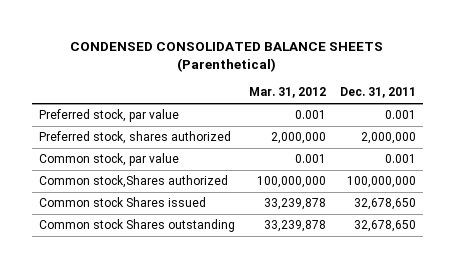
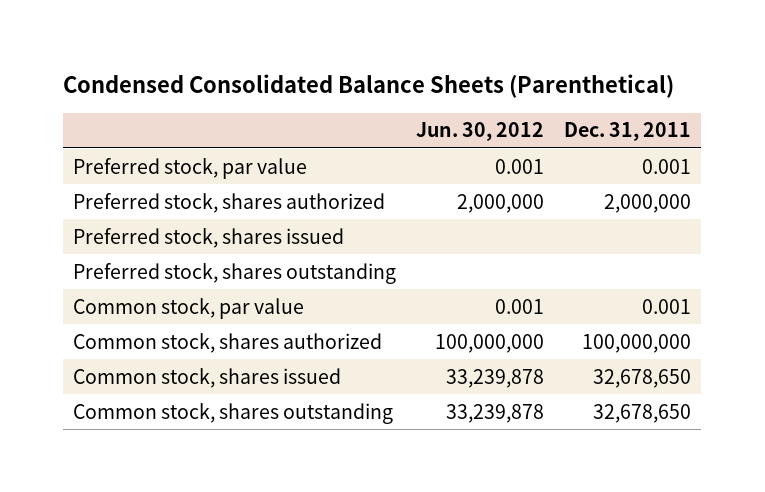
[70,41,384,73] CONDENSED CONSOLIDATED BALANCE SHEETS (Parenthetical) -> [63,74,675,99] Condensed Consolidated Balance Sheets (Parenthetical)
[248,87,326,99] Mar. 31, 2012 -> none
none -> [416,122,545,142] Jun. 30, 2012
none -> [73,227,345,248] Preferred stock, shares issued
none -> [73,262,397,284] Preferred stock, shares outstanding
[39,175,229,189] Common stock,Shares authorized -> [73,332,383,353] Common stock, shares authorized
[39,197,207,208] Common stock Shares issued -> [73,367,342,388] Common stock, shares issued
[39,219,236,233] Common stock Shares outstanding -> [73,402,394,424] Common stock, shares outstanding

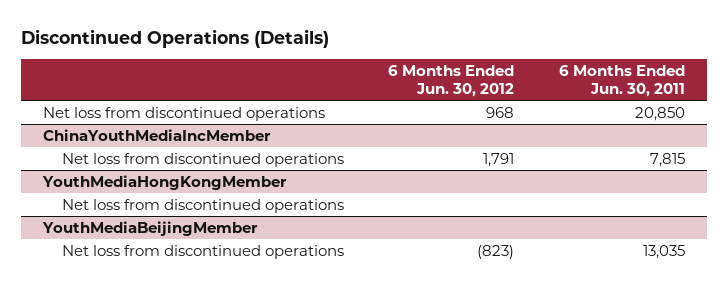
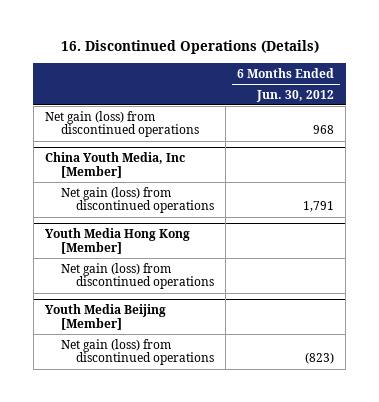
[20,29,329,49] Discontinued Operations (Details) -> [60,40,319,55] 16. Discontinued Operations (Details)
[559,65,686,97] 6 Months Ended Jun. 30, 2011 -> none
[43,128,272,141] ChinaYouthMediaIncMember -> none
[42,174,288,190] YouthMediaHongKongMember -> none
[42,220,259,236] YouthMediaBeijingMember -> none
[43,106,326,121] Net loss from discontinued operations -> [44,110,199,138] Net gain (loss) from discontinued operations
none -> [44,152,185,179] China Youth Media, Inc [Member]
[61,152,344,167] Net loss from discontinued operations -> [60,186,215,214] Net gain (loss) from discontinued operations
none -> [44,228,190,255] Youth Media Hong Kong [Member]
[61,198,344,213] Net loss from discontinued operations -> [60,262,215,290] Net gain (loss) from discontinued operations
none -> [44,304,166,331] Youth Media Beijing [Member]
[61,244,344,259] Net loss from discontinued operations -> [60,338,215,366] Net gain (loss) from discontinued operations

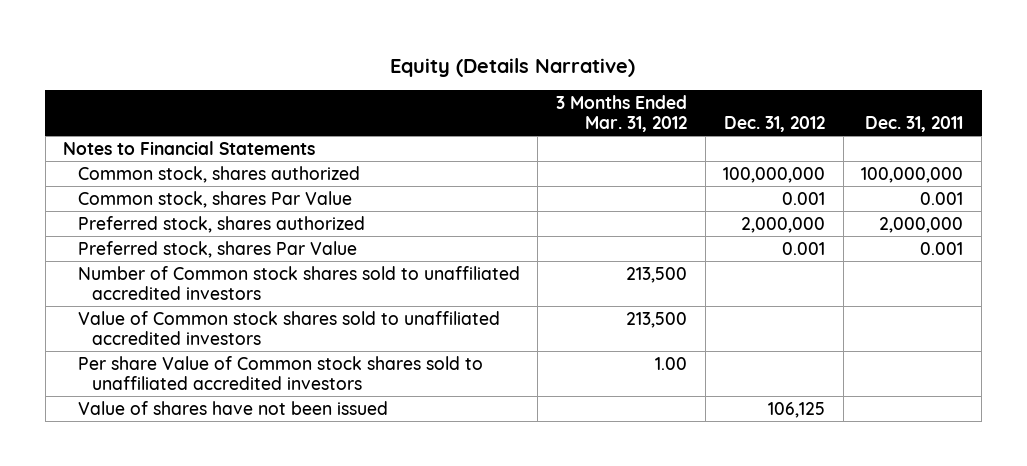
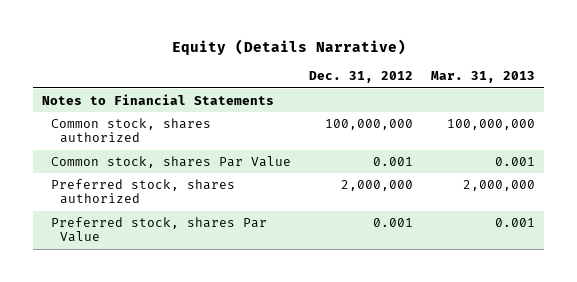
[555,94,687,133] 3 Months Ended Mar. 31, 2012 -> none
[865,116,964,133] Dec. 31, 2011 -> none
none -> [431,71,536,84] Mar. 31, 2013
[77,265,520,301] Number of Common stock shares sold to unaffiliated accredited investors -> none
[77,310,500,346] Value of Common stock shares sold to unaffiliated accredited investors -> none
[77,355,483,391] Per share Value of Common stock shares sold to unaffiliated accredited investors -> none
[77,400,388,415] Value of shares have not been issued -> none

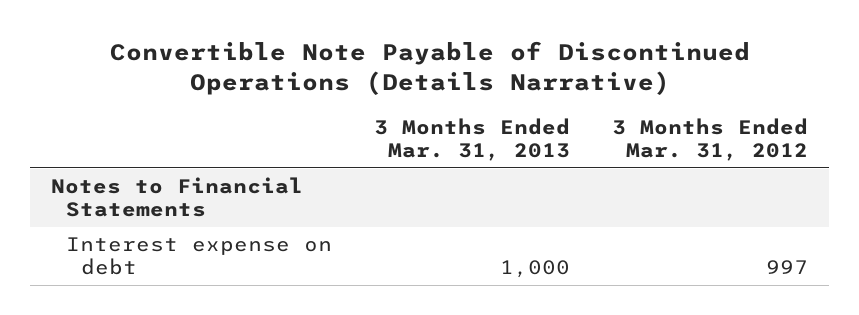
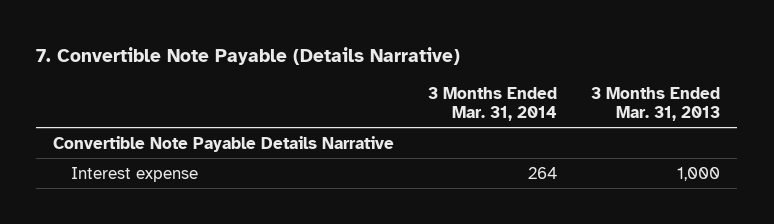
[109,41,750,96] Convertible Note Payable of Discontinued Operations (Details Narrative) -> [36,47,461,66] 7. Convertible Note Payable (Details Narrative)
[611,118,808,162] 3 Months Ended Mar. 31, 2012 -> none
none -> [428,87,558,122] 3 Months Ended Mar. 31, 2014
[51,177,304,218] Notes to Financial Statements -> none
none -> [53,135,395,152] Convertible Note Payable Details Narrative
[65,237,332,276] Interest expense on debt -> [70,166,198,182] Interest expense

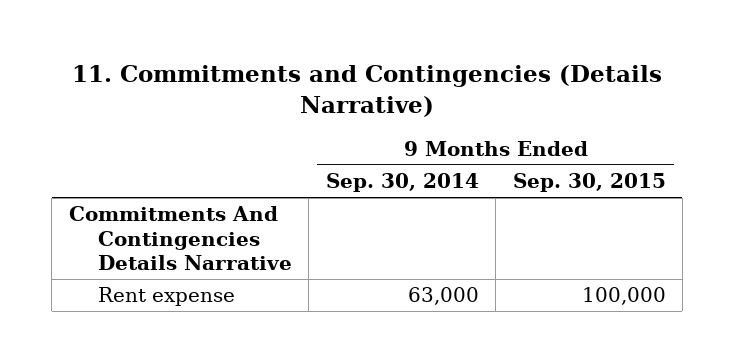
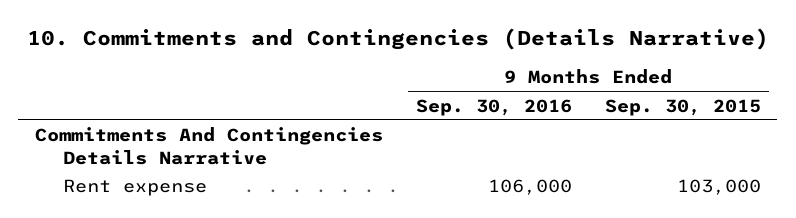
[72,65,663,117] 11. Commitments and Contingencies (Details Narrative) -> [26,28,769,51] 10. Commitments and Contingencies (Details Narrative)
[325,173,479,193] Sep. 30, 2014 -> none
none -> [415,98,572,116] Sep. 30, 2016
[581,287,666,306] 100,000 -> [676,179,761,196] 103,000

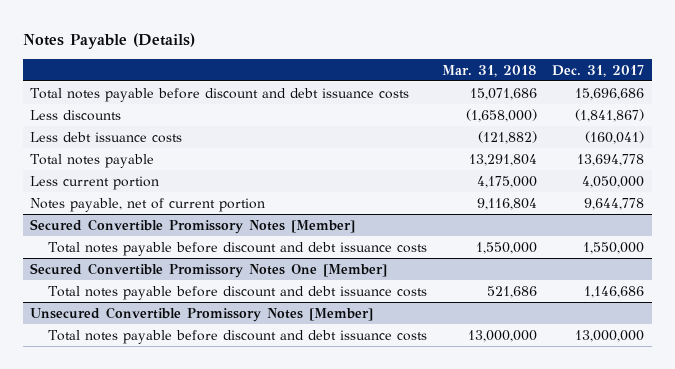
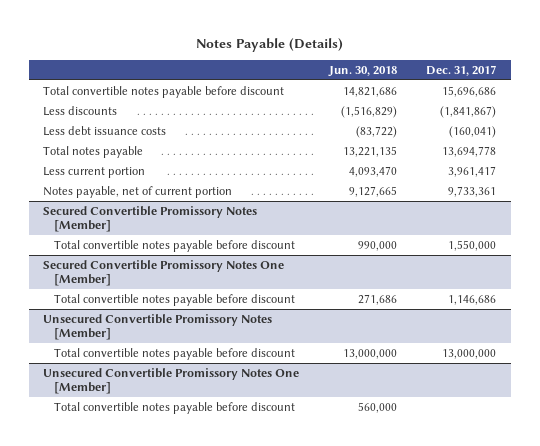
[442,64,538,77] Mar. 31, 2018 -> none
none -> [327,66,397,78] Jun. 30, 2018
[30,87,410,102] Total notes payable before discount and debt issuance costs -> [43,85,285,98] Total convertible notes payable before discount
[582,175,645,188] 4,050,000 -> [448,165,497,177] 3,961,417
[584,197,645,210] 9,644,778 -> [448,185,497,197] 9,733,361
[48,241,428,256] Total notes payable before discount and debt issuance costs -> [53,239,295,252] Total convertible notes payable before discount
[48,285,428,300] Total notes payable before discount and debt issuance costs -> [53,293,295,306] Total convertible notes payable before discount
[48,329,428,344] Total notes payable before discount and debt issuance costs -> [53,347,295,360] Total convertible notes payable before discount
none -> [43,367,300,395] Unsecured Convertible Promissory Notes One [Member]
none -> [53,401,295,414] Total convertible notes payable before discount

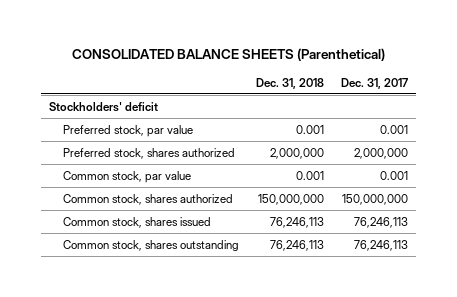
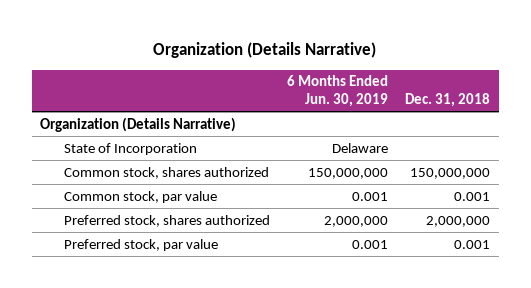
[71,48,385,62] CONSOLIDATED BALANCE SHEETS (Parenthetical) -> [153,41,377,58] Organization (Details Narrative)
[340,77,408,89] Dec. 31, 2017 -> none
none -> [287,75,389,108] 6 Months Ended Jun. 30, 2019
[49,101,159,112] Stockholders' deficit -> none
none -> [40,116,237,132] Organization (Details Narrative)
none -> [63,142,197,155] State of Incorporation
[62,216,211,228] Common stock, shares issued -> none
[62,239,239,251] Common stock, shares outstanding -> none
[62,170,191,183] Common stock, par value -> [63,190,217,203] Common stock, par value
[62,147,235,159] Preferred stock, shares authorized -> [63,214,270,227] Preferred stock, shares authorized
[62,124,193,137] Preferred stock, par value -> [63,238,218,251] Preferred stock, par value

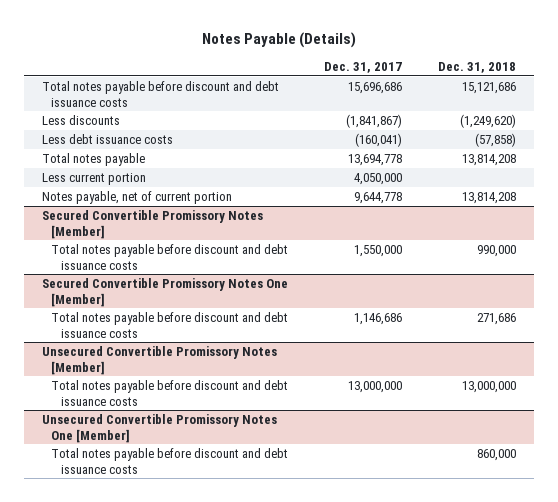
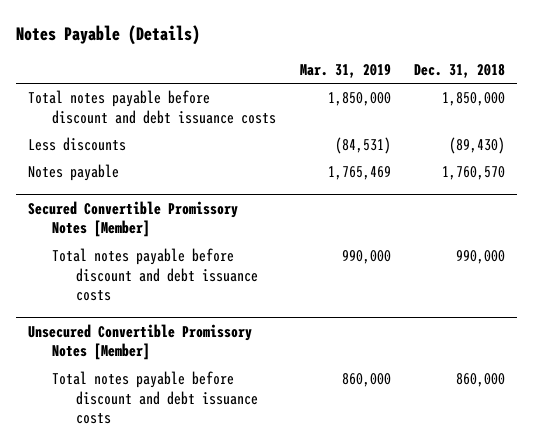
[324,61,403,73] Dec. 31, 2017 -> none
none -> [299,63,391,78] Mar. 31, 2019
[41,134,173,145] Less debt issuance costs -> none
[41,153,145,167] Total notes payable -> none
[41,173,146,186] Less current portion -> none
[462,82,517,95] 15,121,686 -> [442,92,506,107] 1,850,000
[460,114,517,129] (1,249,620) -> [449,137,506,155] (89,430)
[41,191,232,205] Notes payable, net of current portion -> [27,164,119,182] Notes payable
[462,192,517,205] 13,814,208 -> [442,166,506,181] 1,760,570
[41,278,288,307] Secured Convertible Promissory Notes One [Member] -> none
[51,312,289,338] Total notes payable before discount and debt issuance costs -> none
[51,380,289,406] Total notes payable before discount and debt issuance costs -> none
[41,414,277,443] Unsecured Convertible Promissory Notes One [Member] -> none

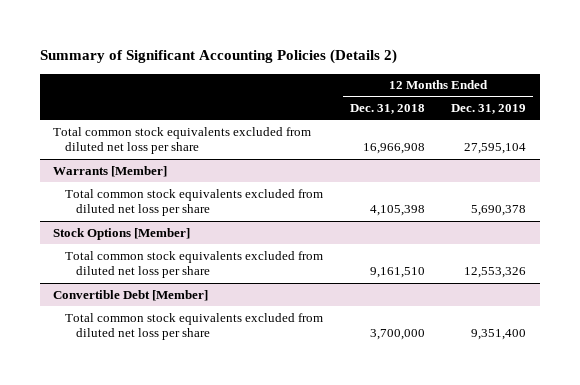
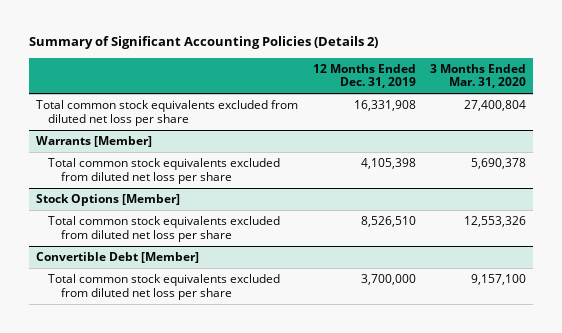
[349,104,425,115] Dec. 31, 2018 -> none
none -> [430,63,527,89] 3 Months Ended Mar. 31, 2020
[464,143,527,155] 27,595,104 -> [353,100,416,112] 16,331,908
[471,205,527,217] 5,690,378 -> [360,158,416,170] 4,105,398
[464,267,527,279] 12,553,326 -> [360,216,416,228] 8,526,510
[471,329,527,341] 9,351,400 -> [360,274,416,286] 3,700,000

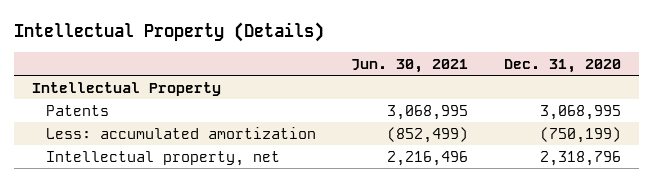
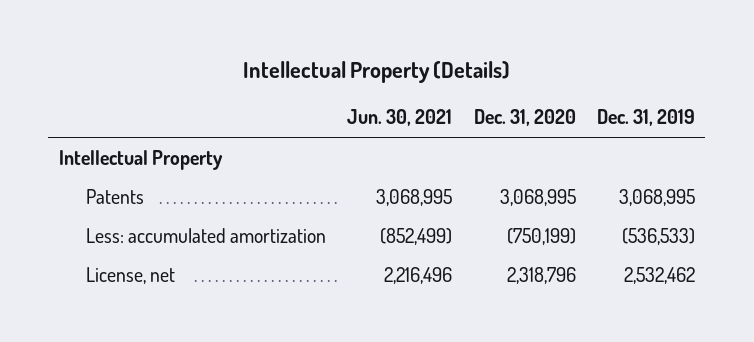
none -> [596,109,695,127] Dec. 31, 2019
[45,150,280,166] Intellectual property, net -> [86,266,176,284] License, net

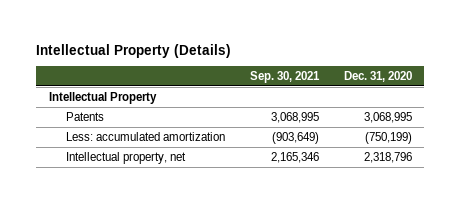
[347,109,453,127] Jun. 30, 2021 -> none
[596,109,695,127] Dec. 31, 2019 -> none
none -> [249,70,320,83] Sep. 30, 2021
[86,266,176,284] License, net -> [66,151,187,164] Intellectual property, net

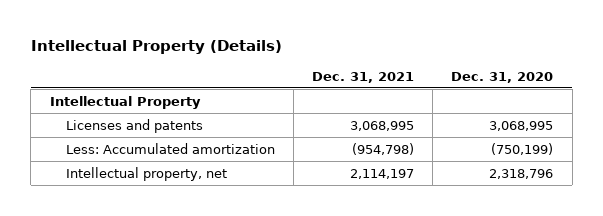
[249,70,320,83] Sep. 30, 2021 -> none
none -> [312,71,415,83] Dec. 31, 2021
[66,111,105,121] Patents -> [65,118,203,133] Licenses and patents
[66,131,226,141] Less: accumulated amortization -> [65,142,275,154] Less: Accumulated amortization

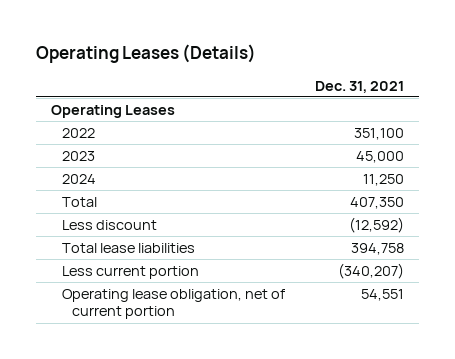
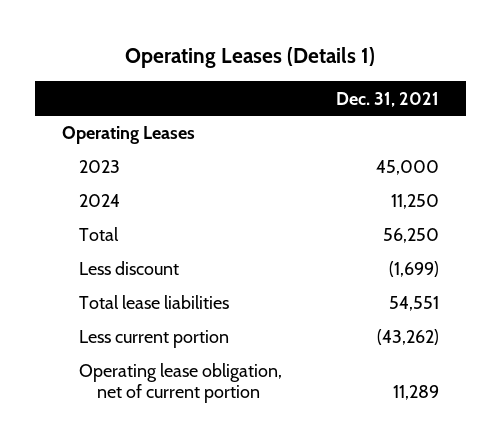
[35,43,256,63] Operating Leases (Details) -> [125,46,376,68] Operating Leases (Details 1)
[61,128,95,139] 2022 -> none
[349,197,404,210] 407,350 -> [383,228,440,244] 56,250
[348,217,404,234] (12,592) -> [389,261,440,278] (1,699)
[350,243,404,256] 394,758 -> [389,296,440,312] 54,551
[337,263,404,280] (340,207) -> [377,329,440,346] (43,262)
[360,289,404,302] 54,551 -> [393,385,440,401] 11,289

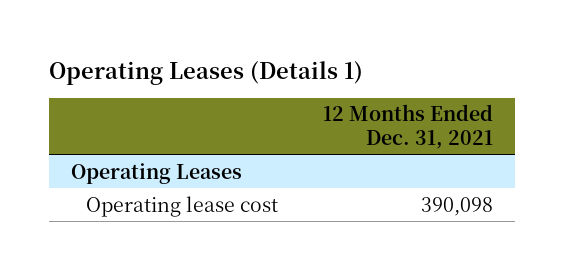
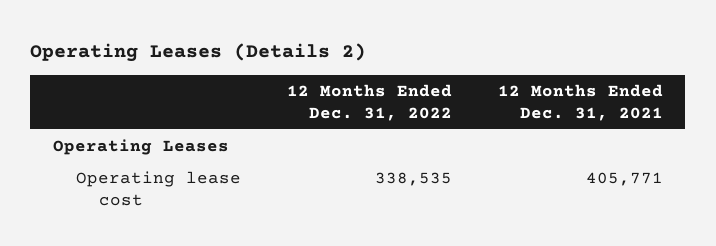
[48,60,363,85] Operating Leases (Details 1) -> [30,43,367,63] Operating Leases (Details 2)
none -> [286,83,452,121] 12 Months Ended Dec. 31, 2022
[420,196,493,216] 390,098 -> [585,172,663,187] 405,771

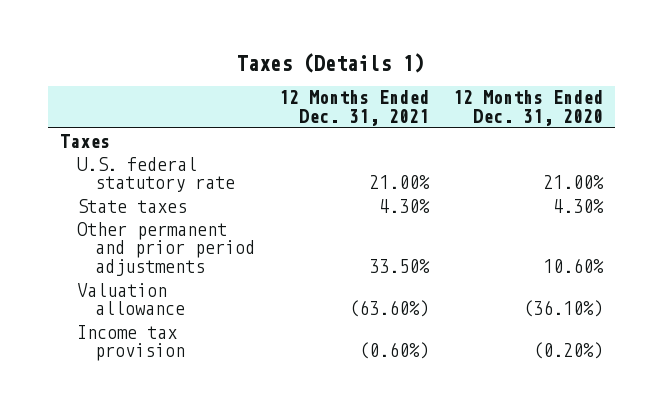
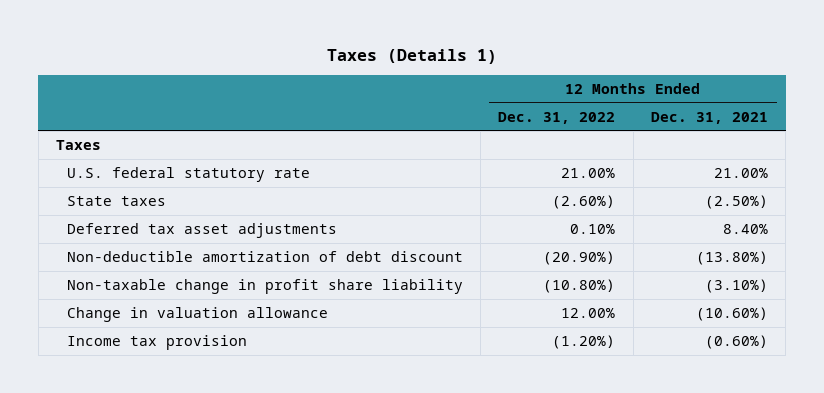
[452,90,603,126] 12 Months Ended Dec. 31, 2020 -> none
none -> [498,111,616,124] Dec. 31, 2022
[77,221,256,276] Other permanent and prior period adjustments -> none
[378,198,430,213] 4.30% -> [704,195,768,210] (2.50%)
none -> [66,223,337,239] Deferred tax asset adjustments
none -> [66,251,463,263] Non-deductible amortization of debt discount
none -> [66,279,463,295] Non-taxable change in profit share liability
[77,282,186,316] Valuation allowance -> [66,307,328,323] Change in valuation allowance
[348,300,429,318] (63.60%) -> [695,307,768,322] (10.60%)

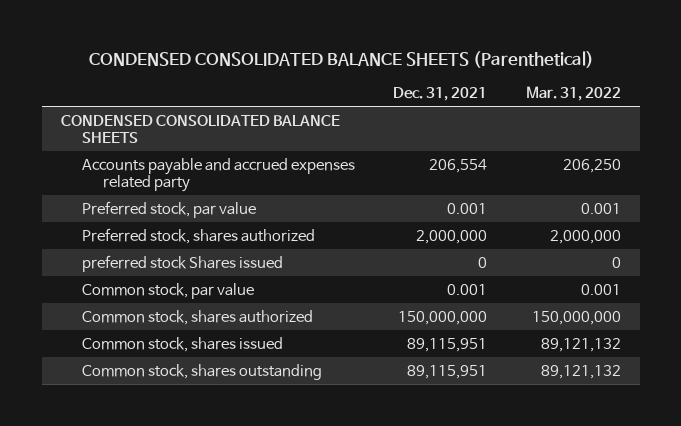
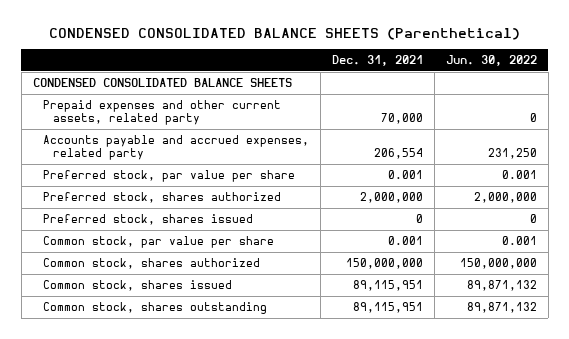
[525,86,621,102] Mar. 31, 2022 -> none
none -> [445,55,537,67] Jun. 30, 2022
none -> [42,100,281,126] Prepaid expenses and other current assets, related party
[82,157,356,193] Accounts payable and accrued expenses related party -> [42,135,309,161] Accounts payable and accrued expenses, related party
[82,200,257,218] Preferred stock, par value -> [42,170,295,183] Preferred stock, par value per share
[82,254,284,272] preferred stock Shares issued -> [42,214,253,226] Preferred stock, shares issued
[82,282,255,299] Common stock, par value -> [42,236,274,249] Common stock, par value per share

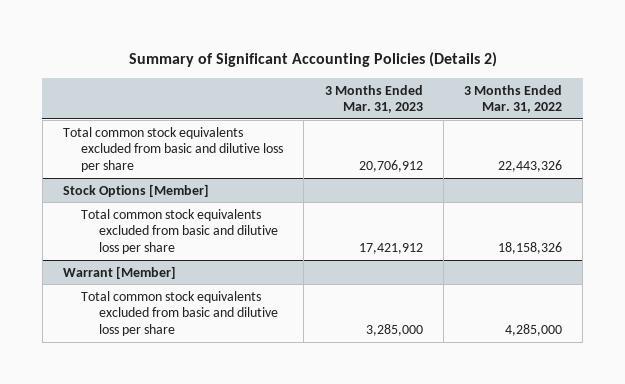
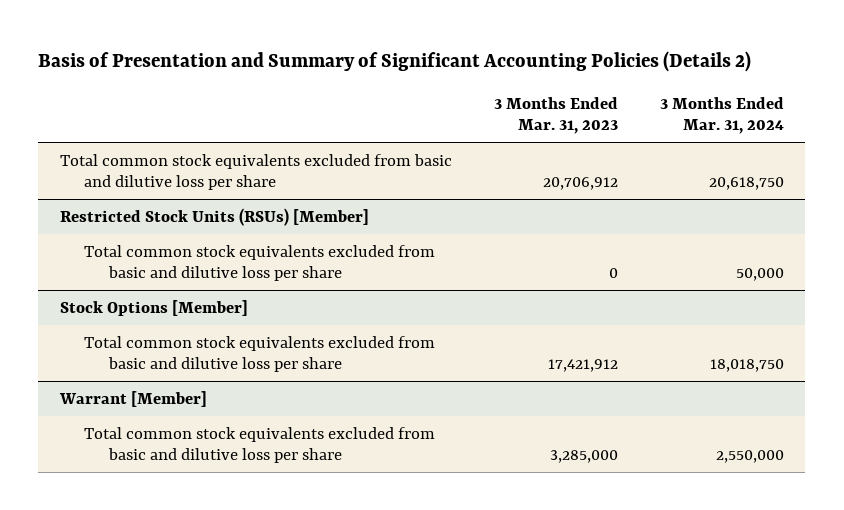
[128,52,497,68] Summary of Significant Accounting Policies (Details 2) -> [38,51,752,73] Basis of Presentation and Summary of Significant Accounting Policies (Details 2)
[464,84,563,114] 3 Months Ended Mar. 31, 2022 -> none
none -> [660,96,785,135] 3 Months Ended Mar. 31, 2024
none -> [59,207,369,226] Restricted Stock Units (RSUs) [Member]
none -> [84,244,436,282] Total common stock equivalents excluded from basic and dilutive loss per share

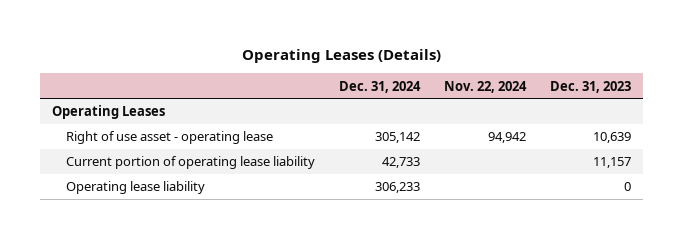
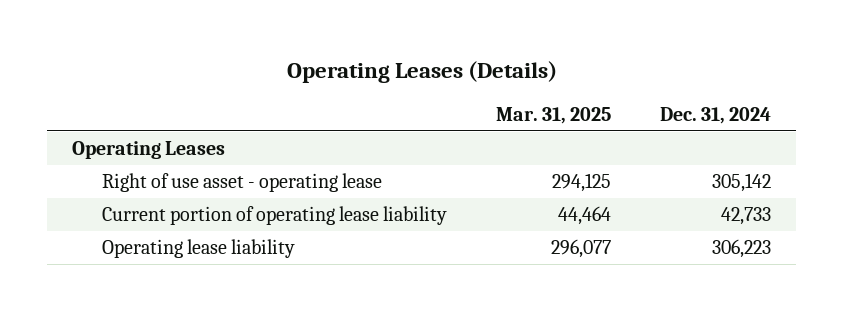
[443,80,527,93] Nov. 22, 2024 -> none
[550,80,632,93] Dec. 31, 2023 -> none
none -> [496,107,612,125] Mar. 31, 2025
[374,182,420,194] 306,233 -> [712,239,772,259] 306,223

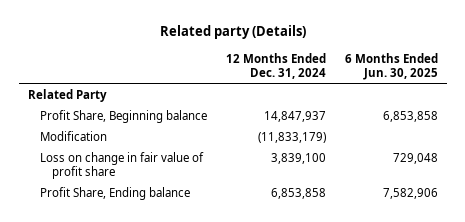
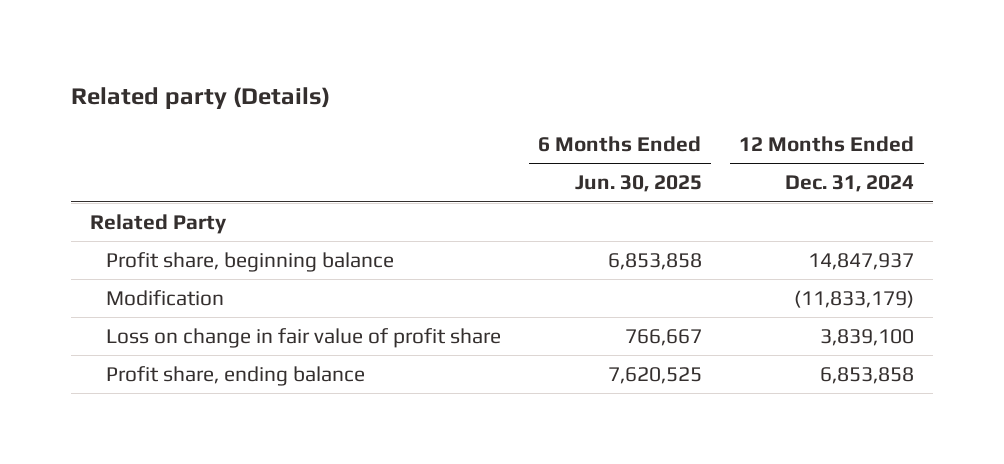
[40,109,208,123] Profit Share, Beginning balance -> [105,252,394,273] Profit share, beginning balance
[392,152,438,164] 729,048 -> [624,329,702,347] 766,667
[40,186,191,200] Profit Share, Ending balance -> [105,366,365,387] Profit share, ending balance
[382,187,438,199] 7,582,906 -> [607,367,702,385] 7,620,525

